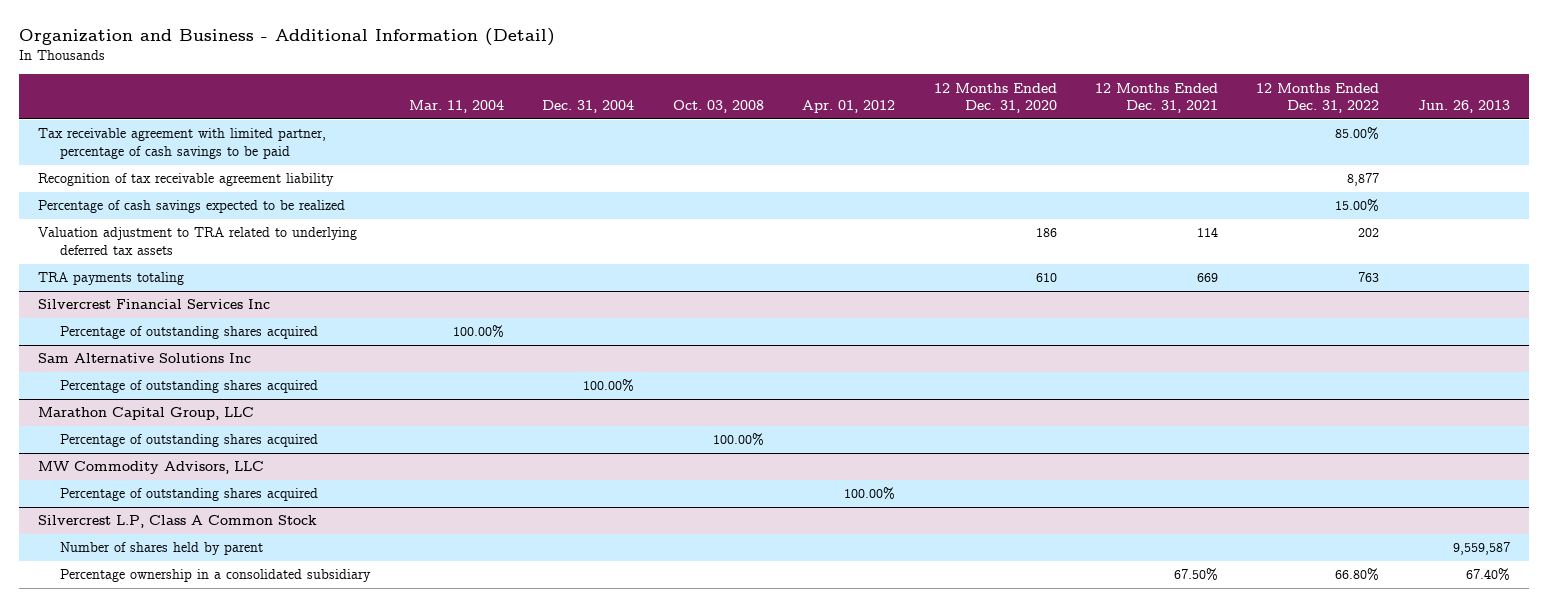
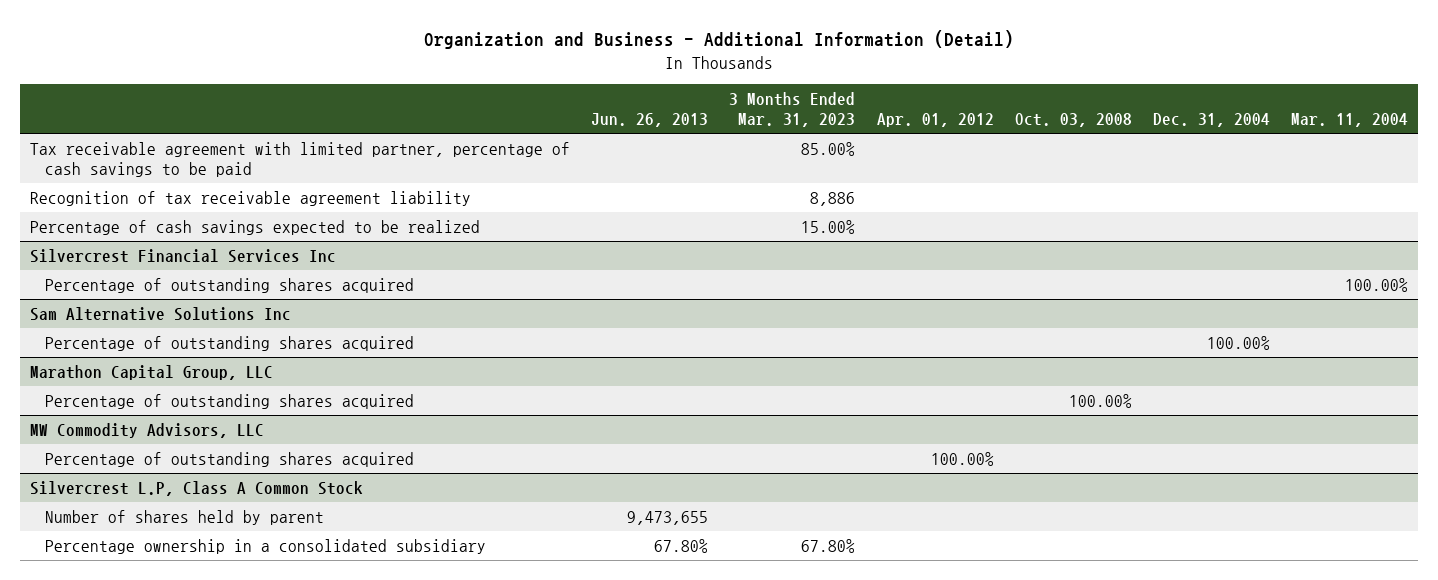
[933,82,1057,114] 12 Months Ended Dec. 31, 2020 -> none
[1094,82,1218,114] 12 Months Ended Dec. 31, 2021 -> none
[1256,82,1380,114] 12 Months Ended Dec. 31, 2022 -> none
none -> [729,91,856,128] 3 Months Ended Mar. 31, 2023
[38,227,358,256] Valuation adjustment to TRA related to underlying deferred tax assets -> none
[38,272,185,286] TRA payments totaling -> none
[1452,542,1510,556] 9,559,587 -> [627,510,709,525] 9,473,655
[1465,568,1510,582] 67.40% -> [654,538,709,553] 67.80%

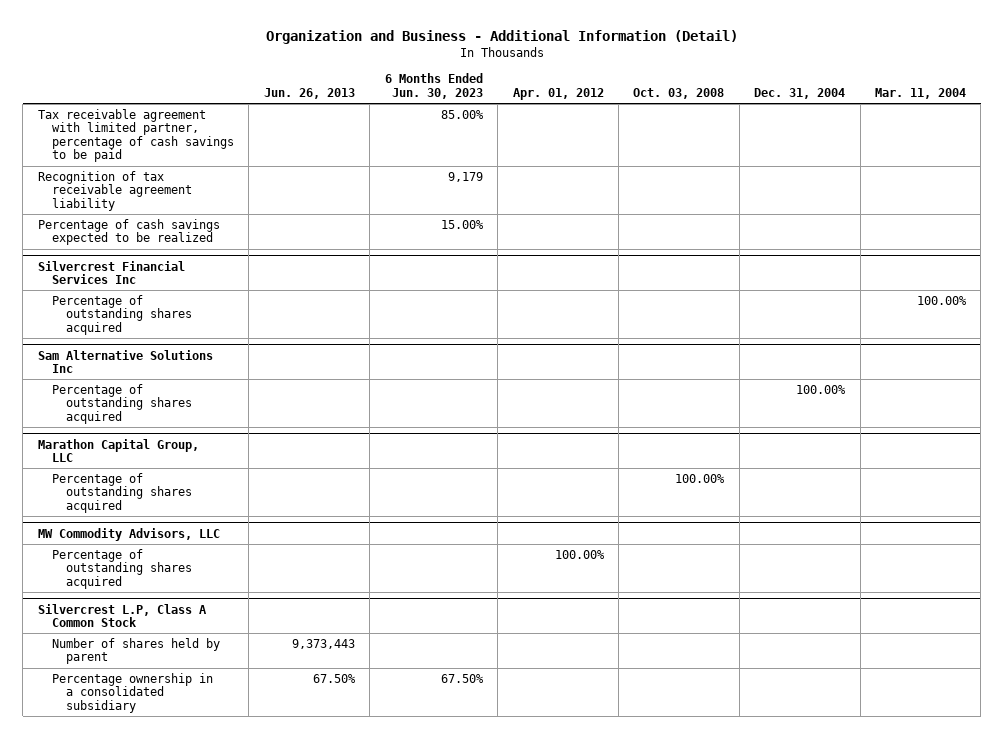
[729,91,856,128] 3 Months Ended Mar. 31, 2023 -> none
none -> [384,73,483,99] 6 Months Ended Jun. 30, 2023
[627,510,709,525] 9,473,655 -> [291,638,355,649] 9,373,443
[654,538,709,553] 67.80% -> [312,673,356,683] 67.50%

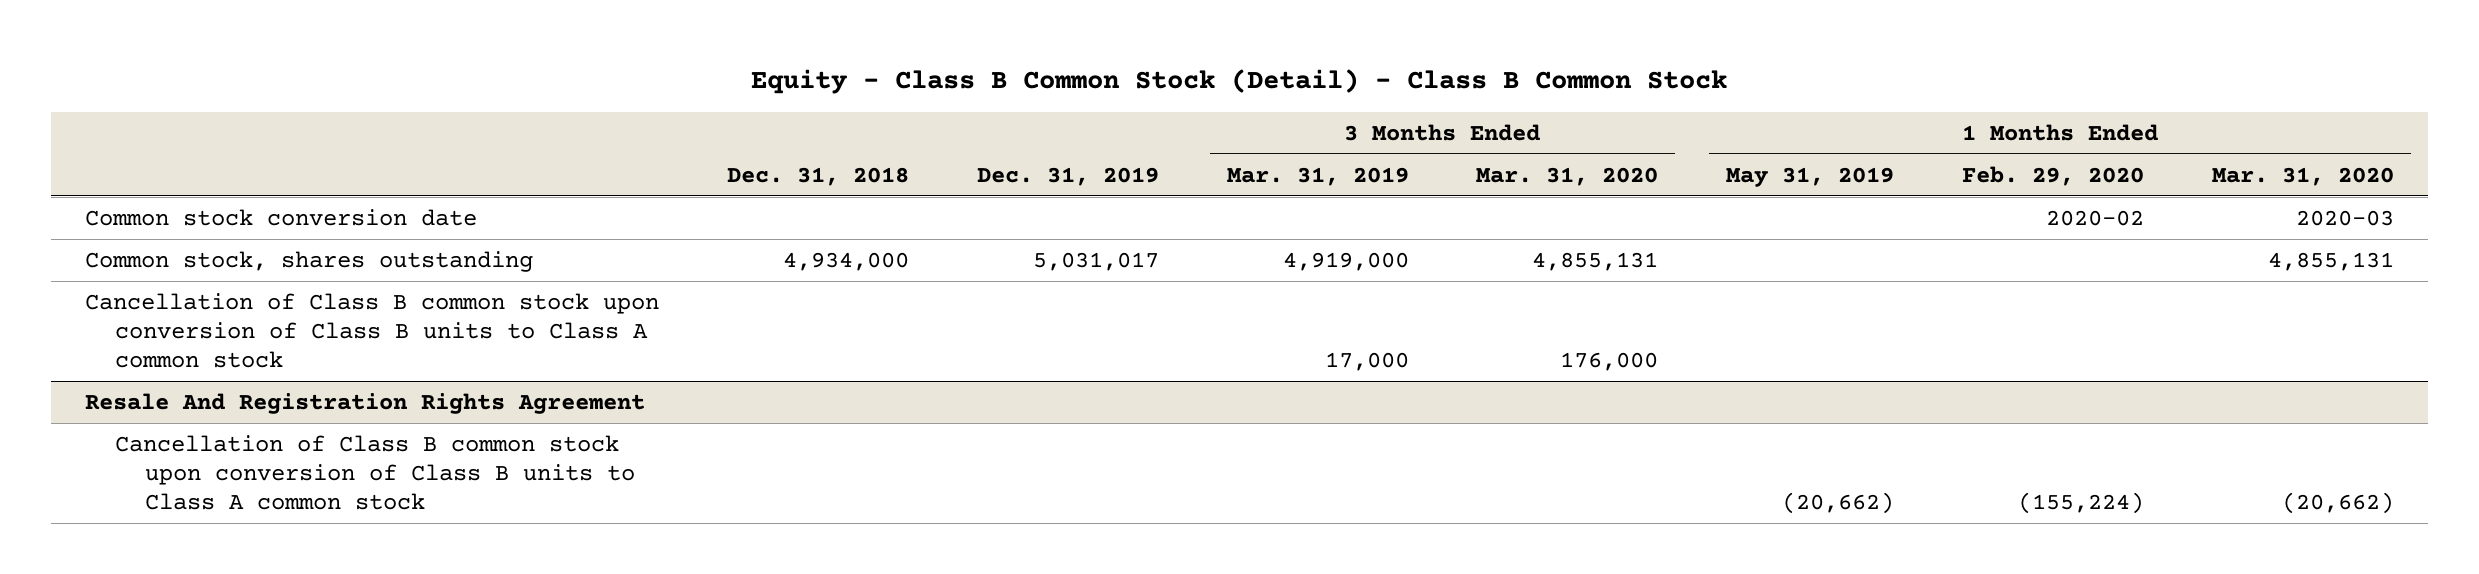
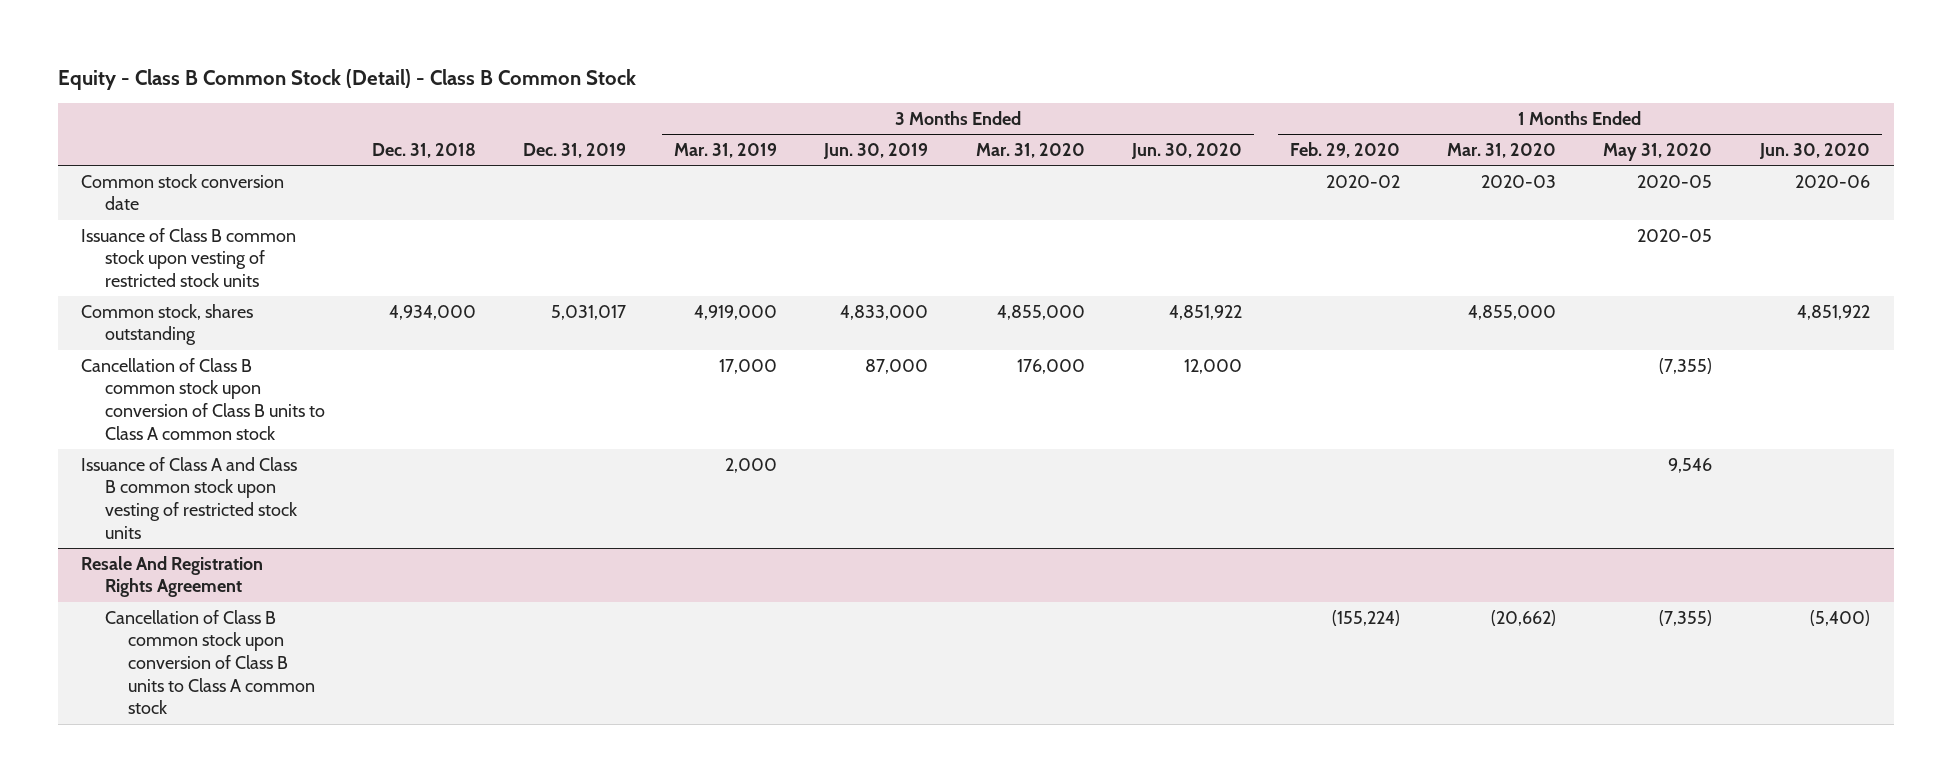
[1726,166,1895,187] May 31, 2019 -> none
none -> [823,143,929,160] Jun. 30, 2019
none -> [1131,143,1243,160] Jun. 30, 2020
none -> [1603,143,1713,162] May 31, 2020
none -> [1758,143,1870,160] Jun. 30, 2020
none -> [81,227,297,288] Issuance of Class B common stock upon vesting of restricted stock units
[1532,251,1659,271] 4,855,131 -> [996,304,1085,320] 4,855,000
[2268,251,2395,271] 4,855,131 -> [1467,304,1556,320] 4,855,000
none -> [81,456,298,539] Issuance of Class A and Class B common stock upon vesting of restricted stock units

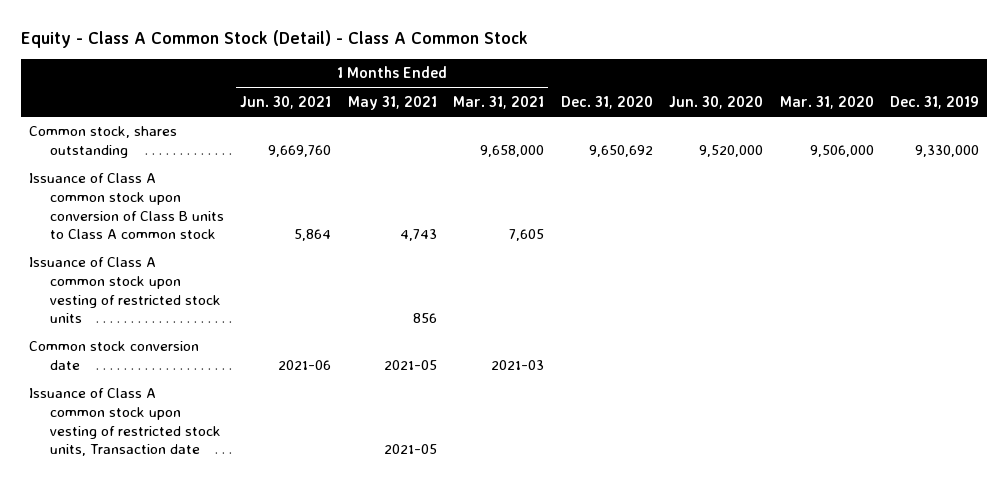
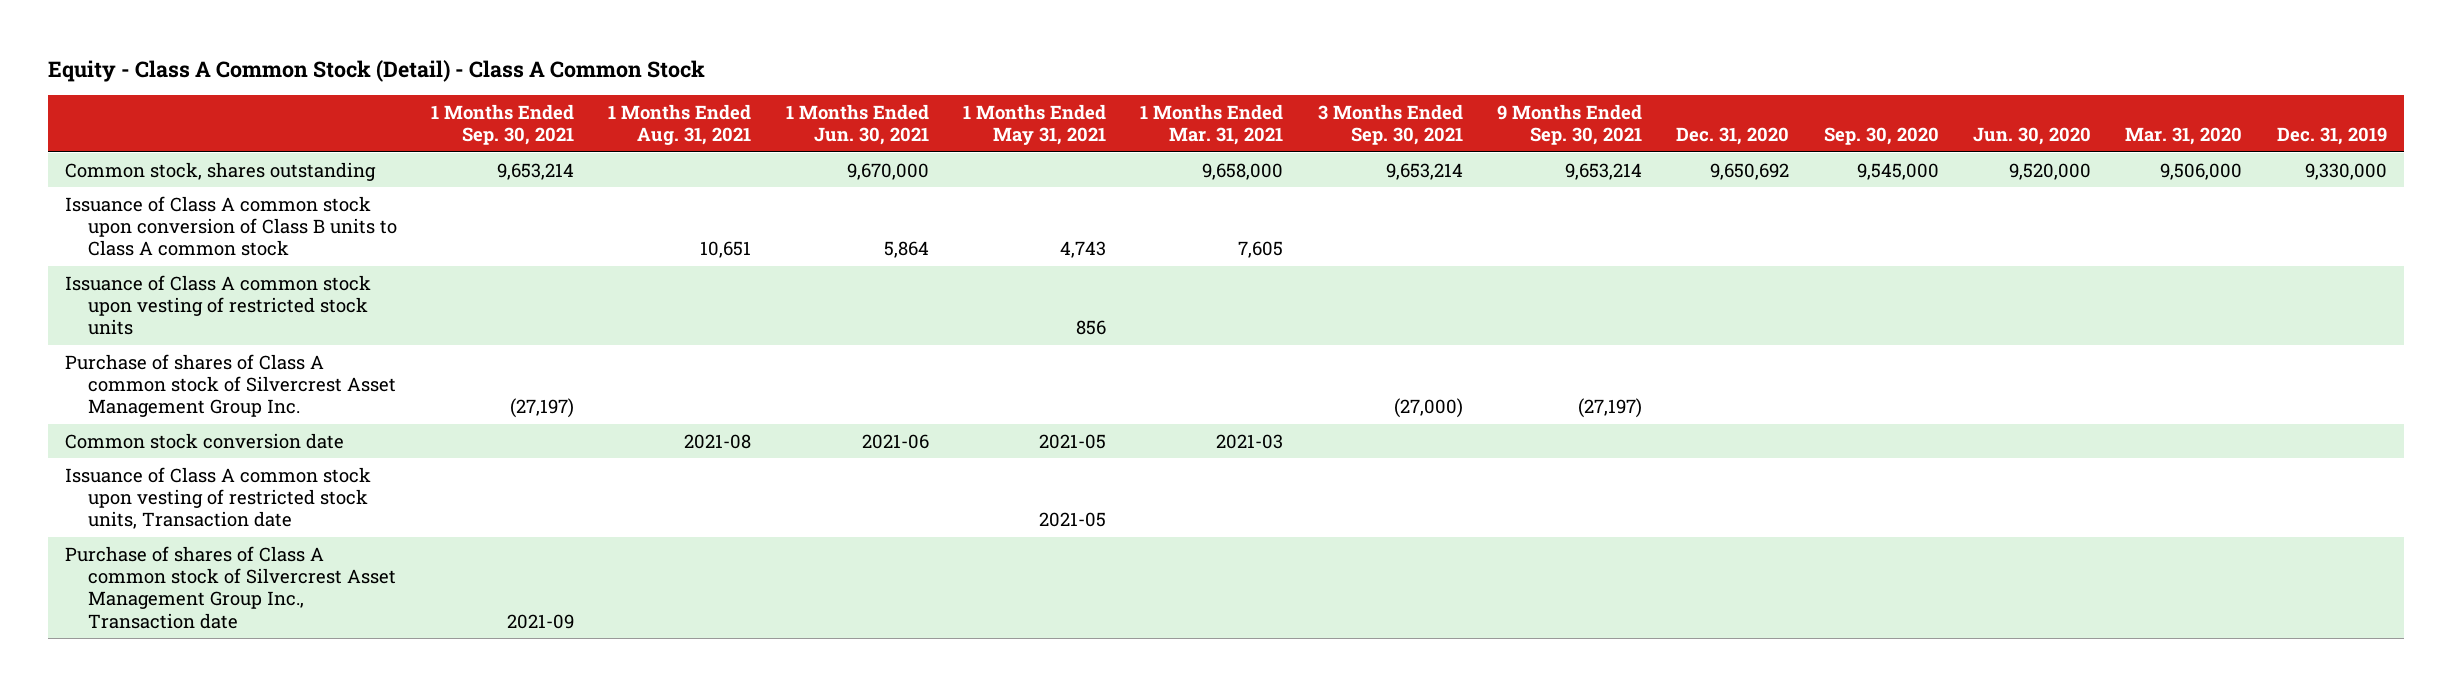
none -> [431,103,575,146] 1 Months Ended Sep. 30, 2021
none -> [608,103,752,146] 1 Months Ended Aug. 31, 2021
none -> [1317,103,1463,146] 3 Months Ended Sep. 30, 2021
none -> [1497,103,1643,146] 9 Months Ended Sep. 30, 2021
none -> [1823,127,1939,146] Sep. 30, 2020
[268,145,332,158] 9,669,760 -> [846,162,929,180] 9,670,000
none -> [65,353,396,418] Purchase of shares of Class A common stock of Silvercrest Asset Management Group Inc.
none -> [65,545,396,629] Purchase of shares of Class A common stock of Silvercrest Asset Management Group Inc., Transaction date

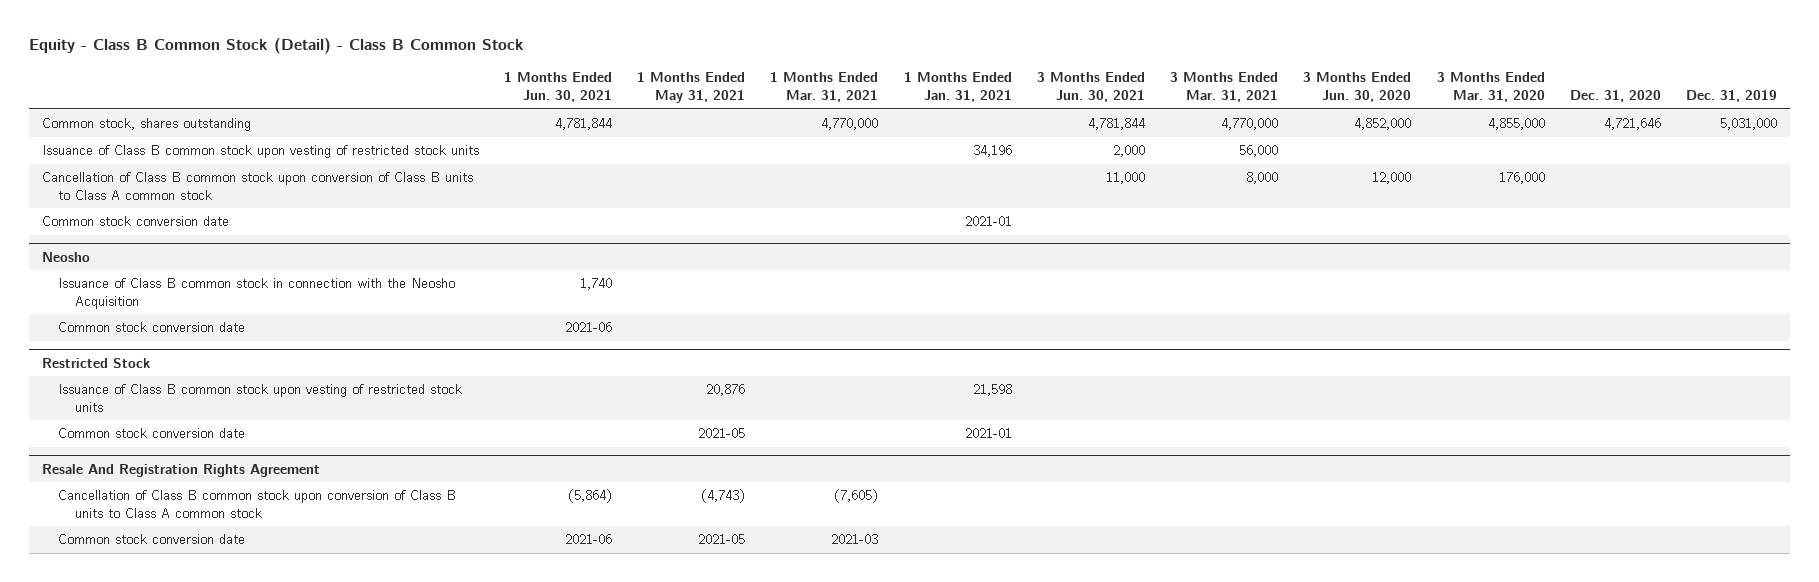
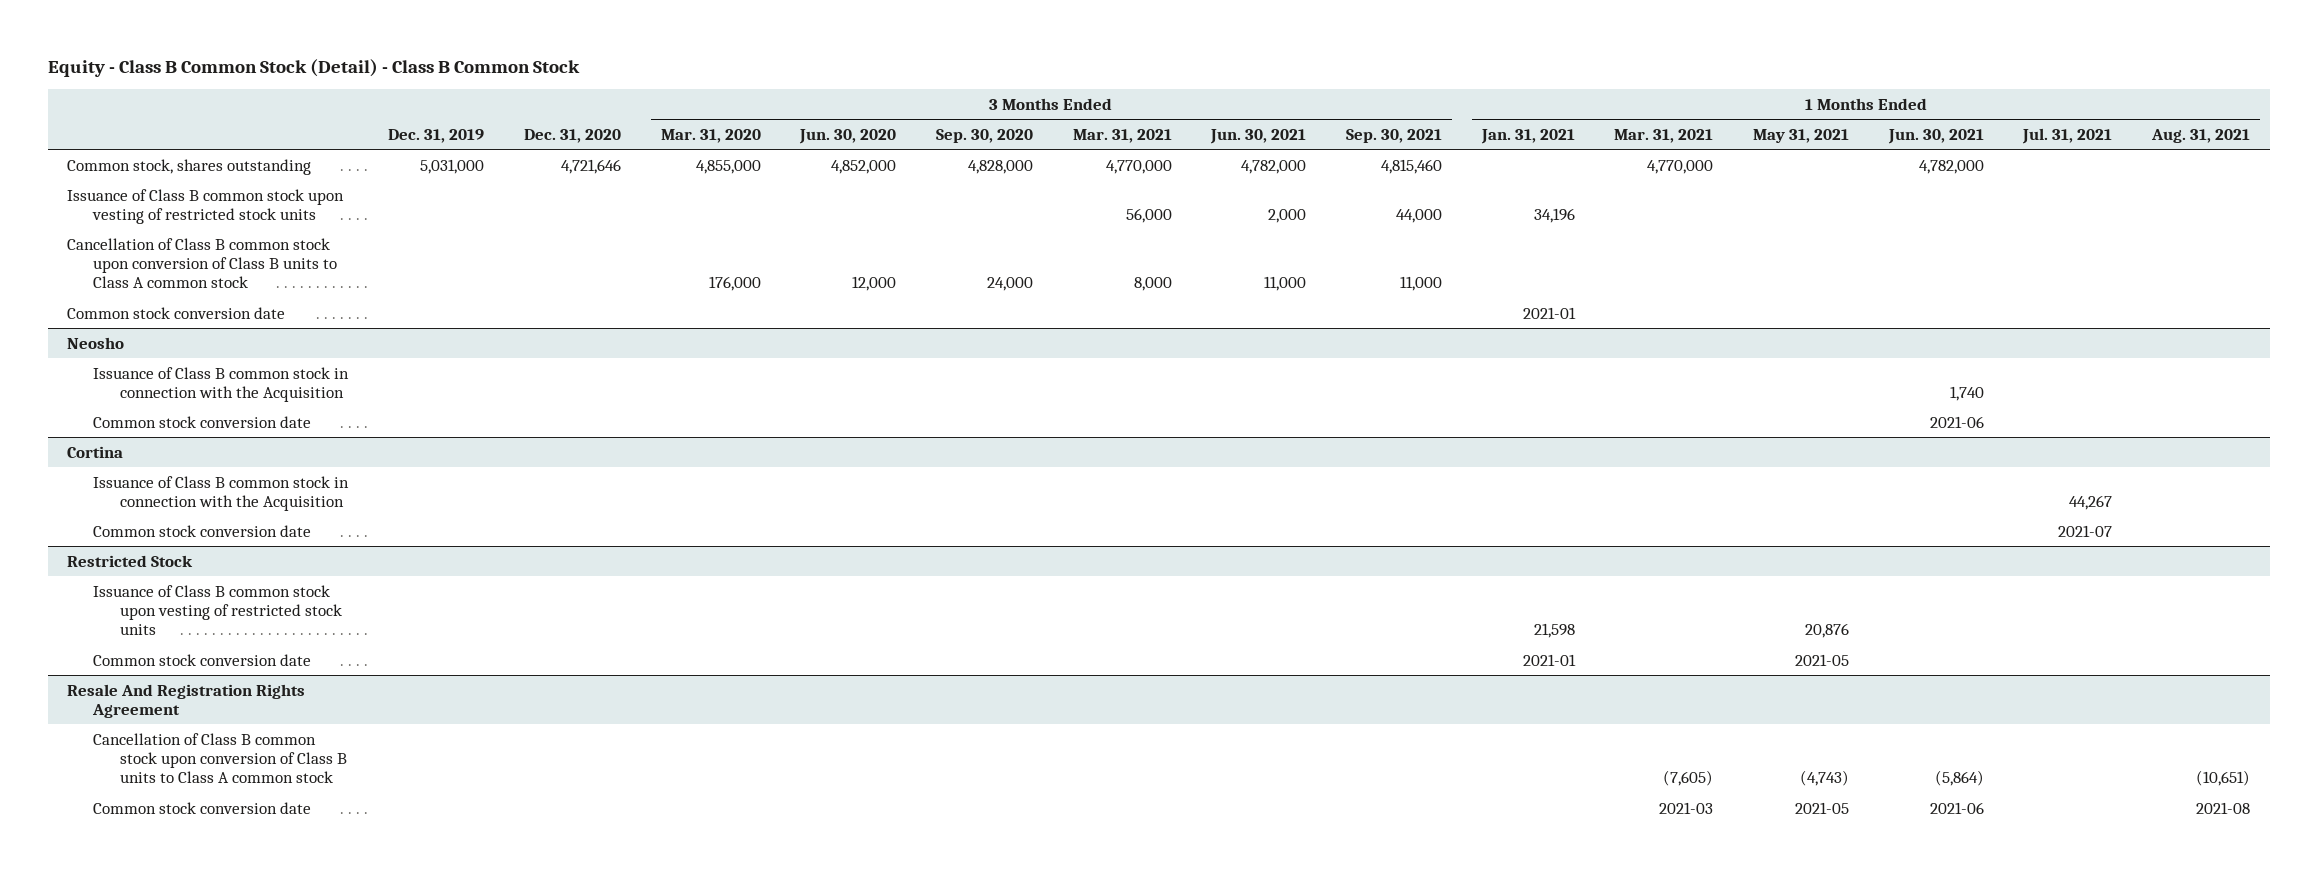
none -> [935,128,1033,143] Sep. 30, 2020
none -> [1345,128,1442,143] Sep. 30, 2021
none -> [2022,127,2113,144] Jul. 31, 2021
none -> [2151,128,2251,143] Aug. 31, 2021
[554,118,612,131] 4,781,844 -> [1918,159,1984,174] 4,782,000
[1087,118,1145,131] 4,781,844 -> [1241,159,1307,174] 4,782,000
[58,278,456,309] Issuance of Class B common stock in connection with the Neosho Acquisition -> [93,366,350,402] Issuance of Class B common stock in connection with the Acquisition
none -> [67,445,124,458] Cortina
none -> [93,475,350,511] Issuance of Class B common stock in connection with the Acquisition
none -> [93,524,312,537] Common stock conversion date

